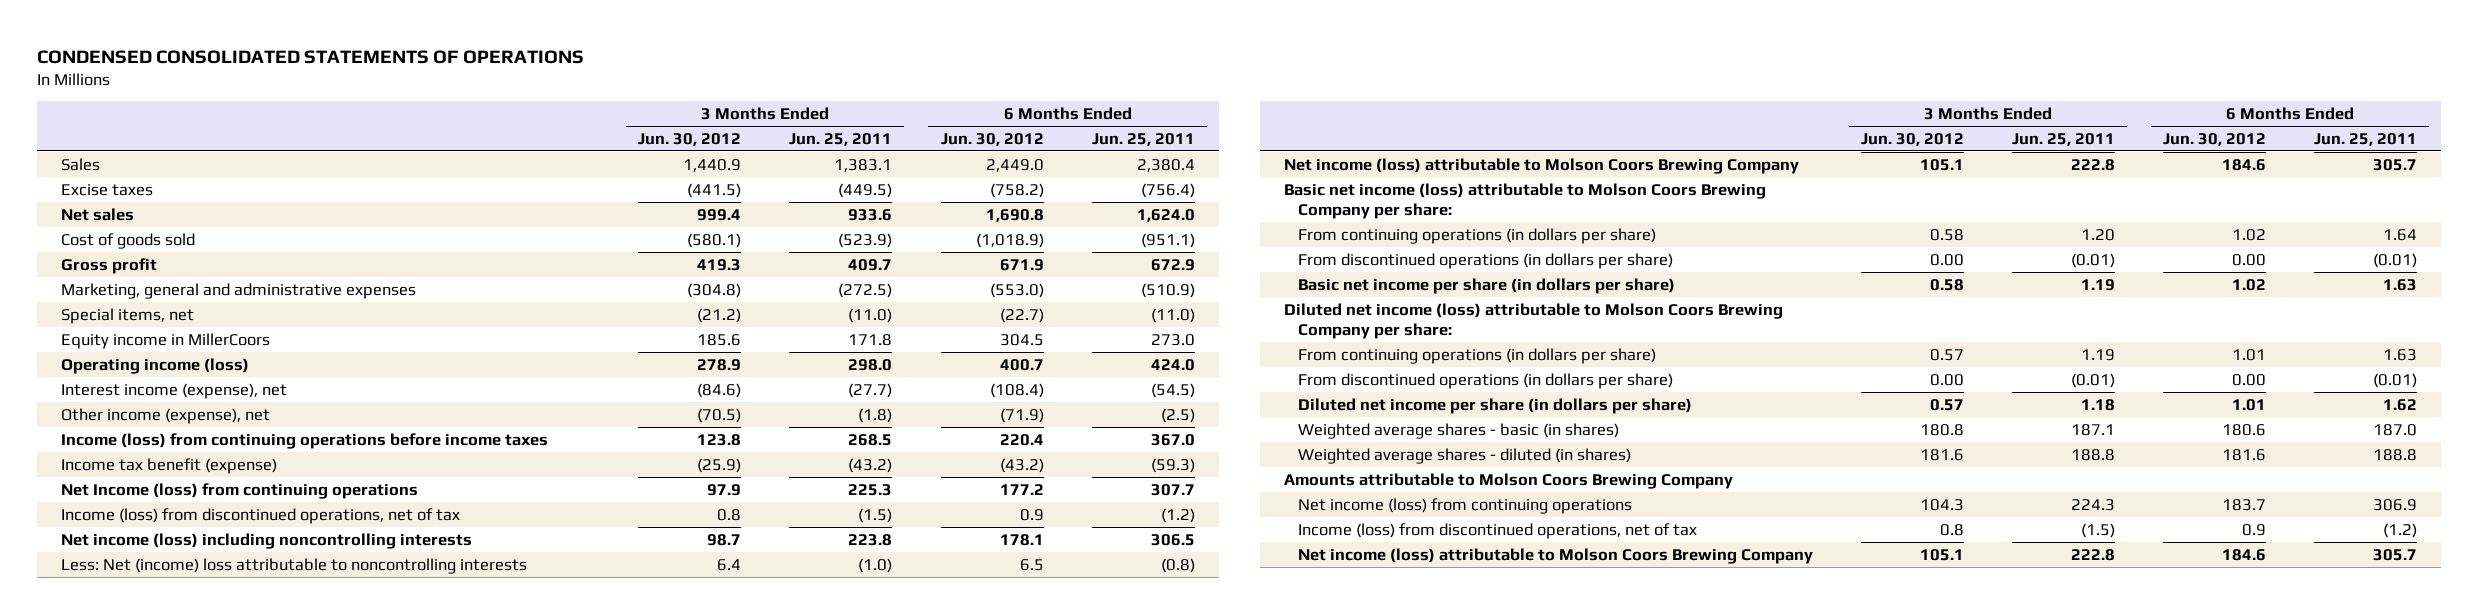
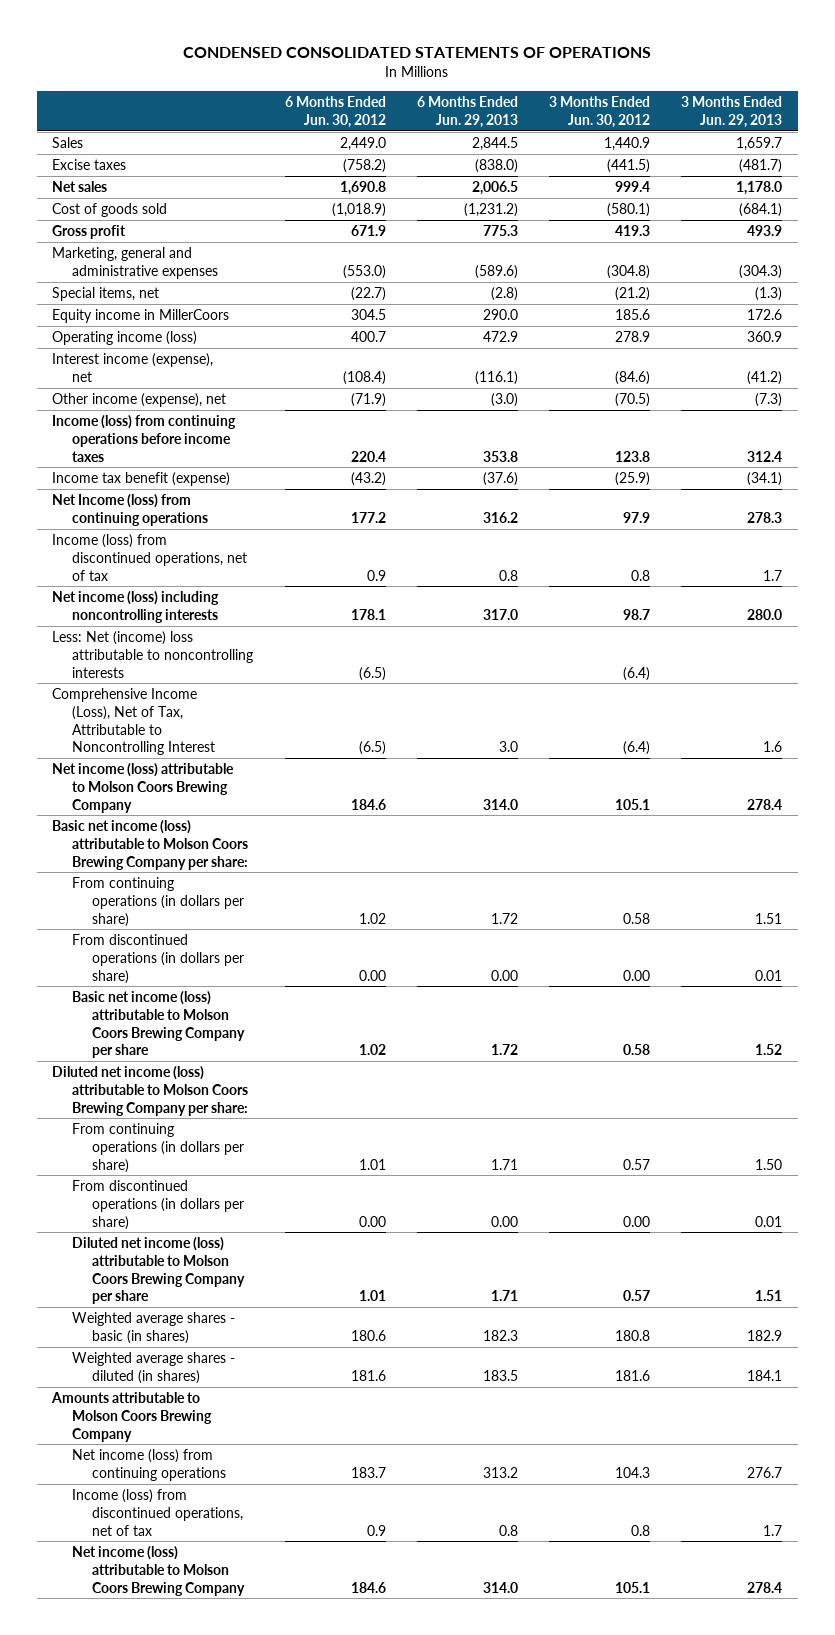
[789,132,893,146] Jun. 25, 2011 -> none
[1091,132,1195,146] Jun. 25, 2011 -> none
none -> [416,96,518,128] 6 Months Ended Jun. 29, 2013
none -> [681,96,783,128] 3 Months Ended Jun. 29, 2013
[717,558,742,571] 6.4 -> [623,666,651,681] (6.4)
[1019,558,1044,571] 6.5 -> [358,666,386,681] (6.5)
none -> [52,687,216,756] Comprehensive Income (Loss), Net of Tax, Attributable to Noncontrolling Interest
[1297,277,1675,294] Basic net income per share (in dollars per share) -> [72,990,246,1059] Basic net income (loss) attributable to Molson Coors Brewing Company per share
[1297,397,1692,414] Diluted net income per share (in dollars per share) -> [72,1236,246,1305] Diluted net income (loss) attributable to Molson Coors Brewing Company per share

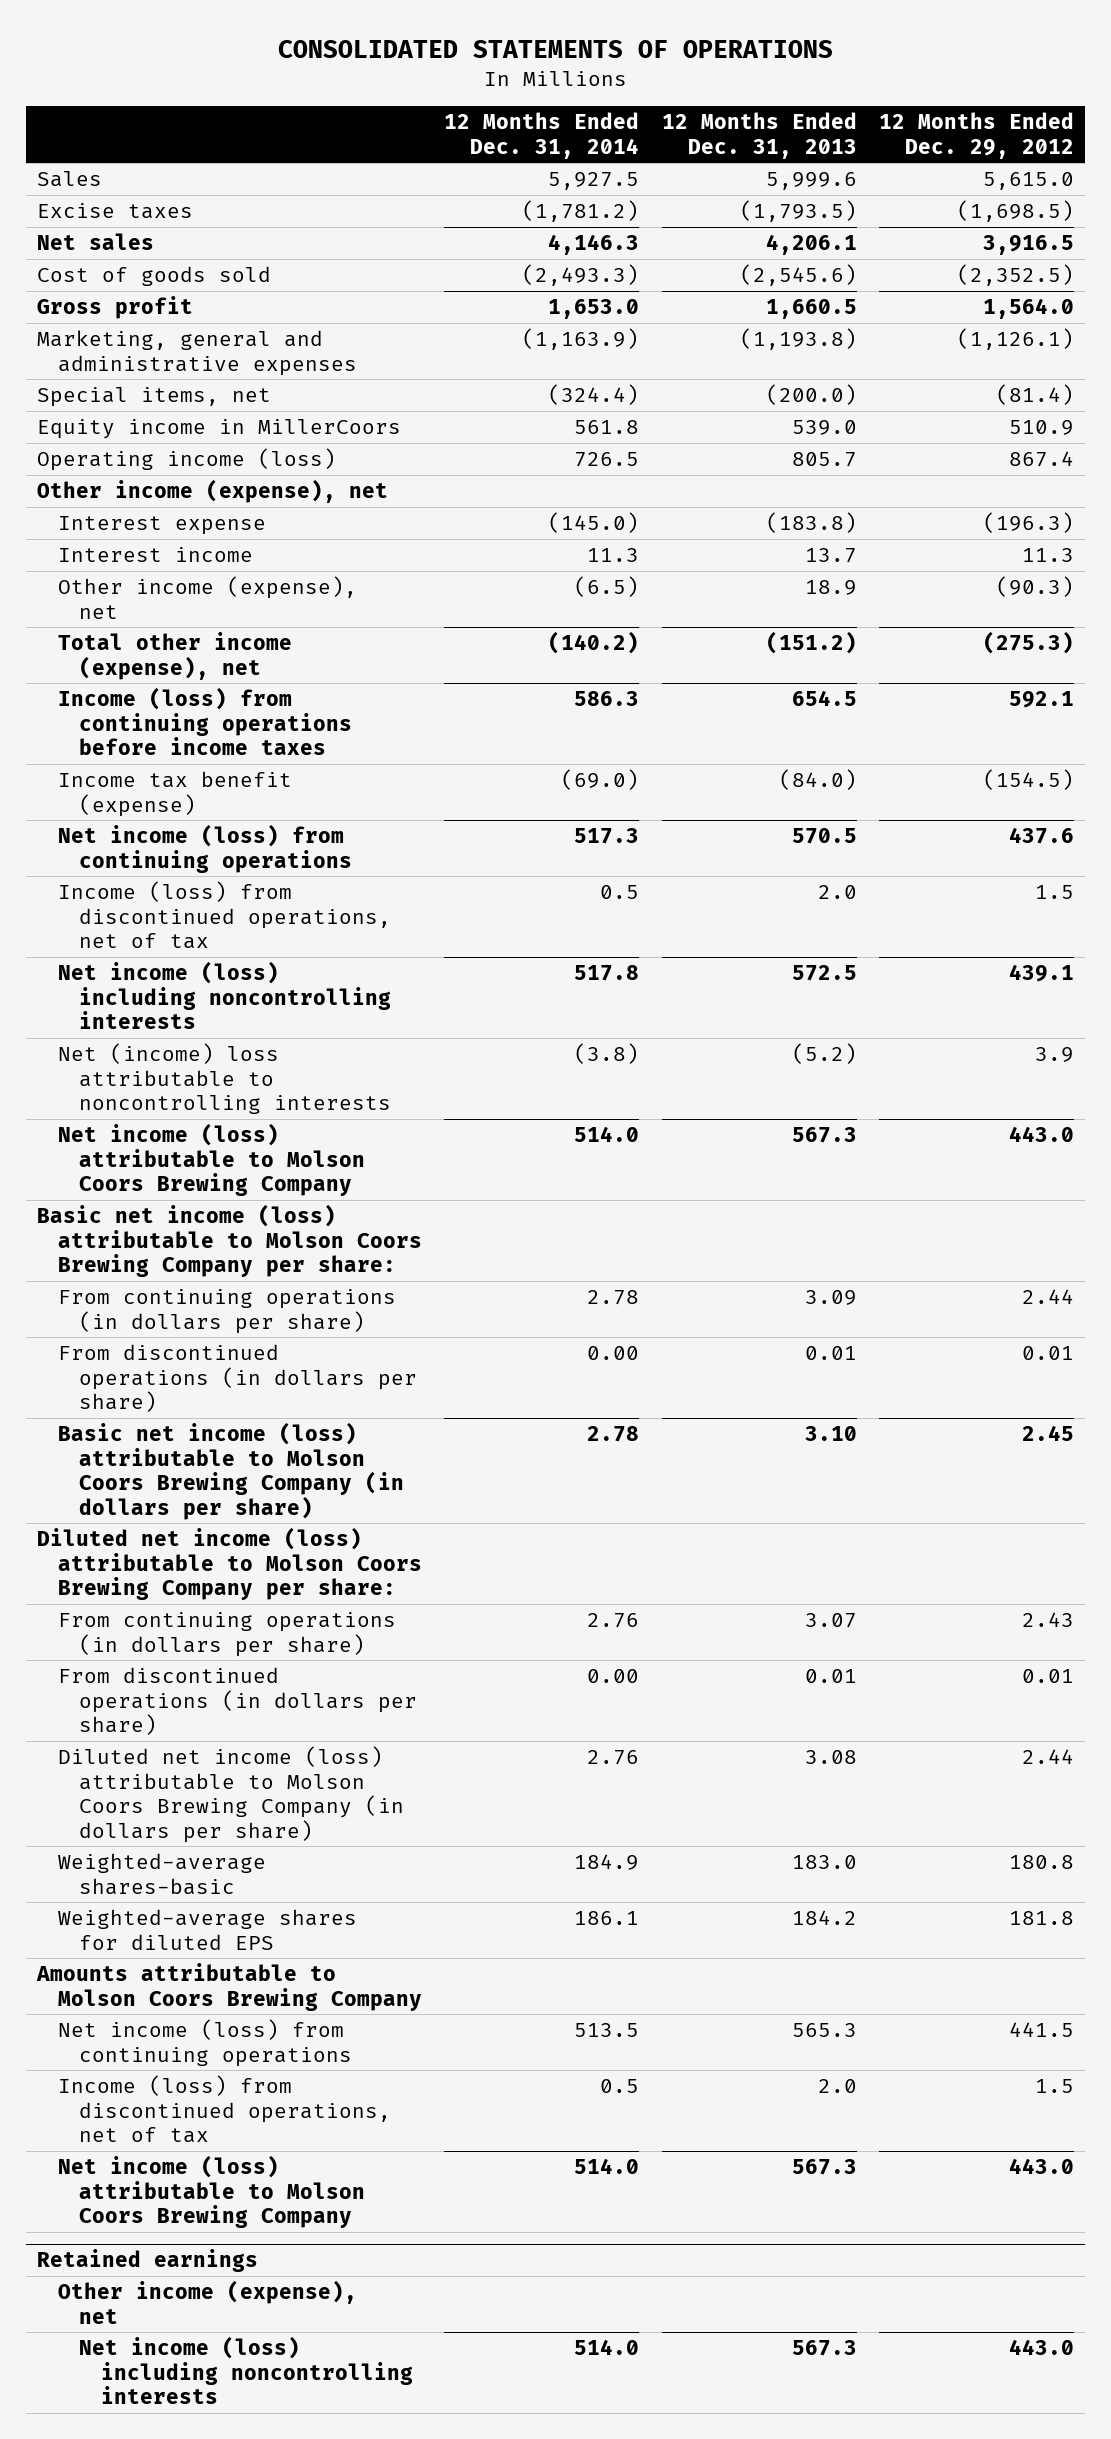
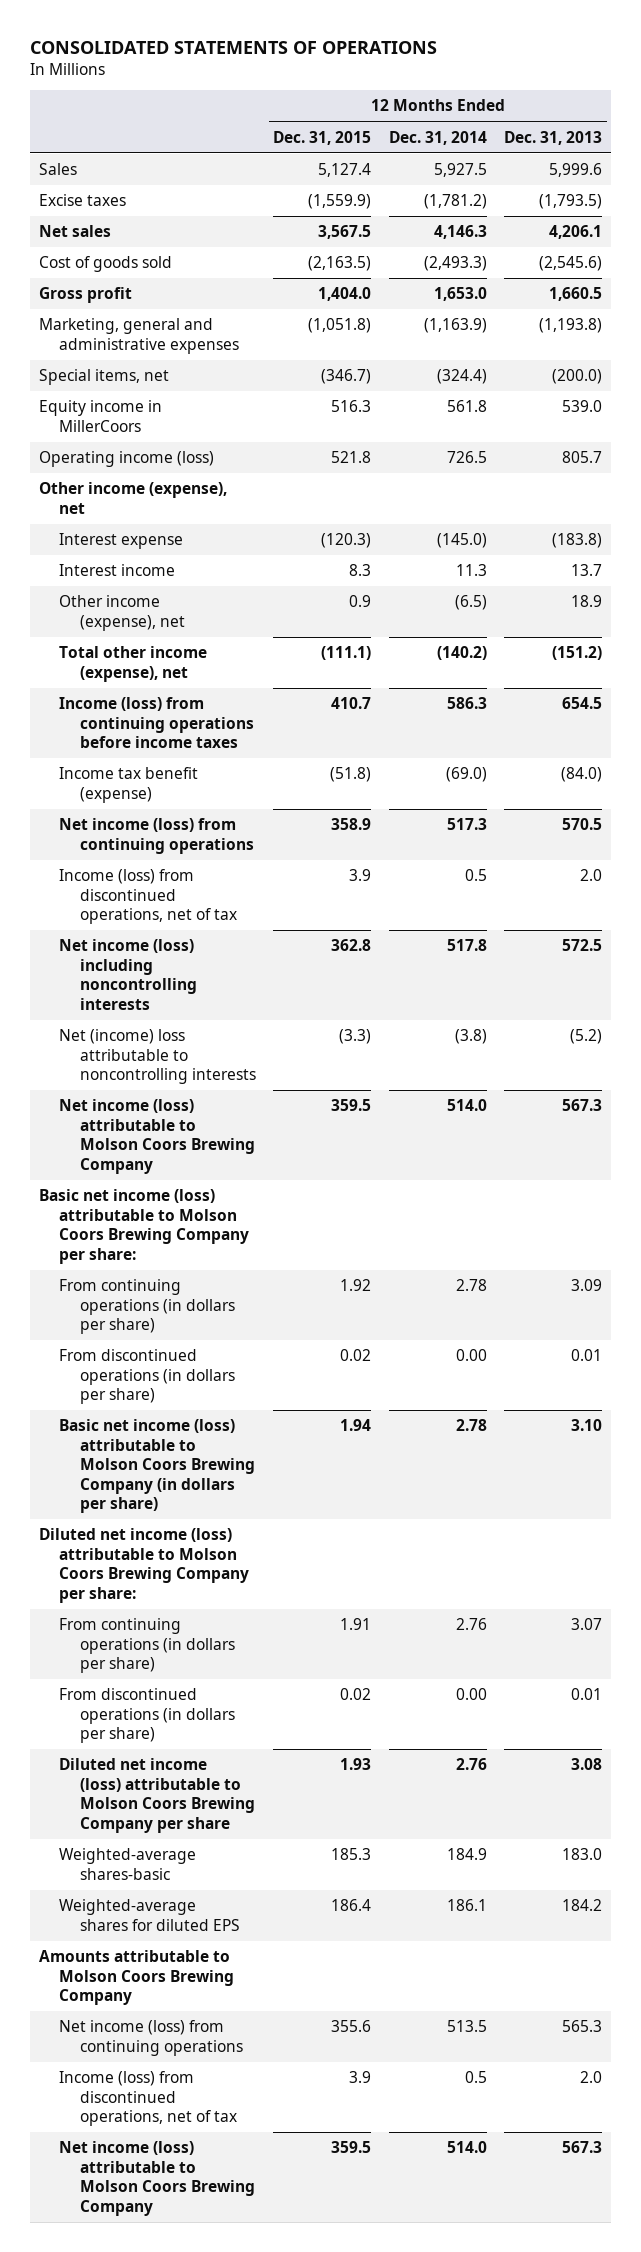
[879,112,1075,159] 12 Months Ended Dec. 29, 2012 -> none
none -> [273,130,372,145] Dec. 31, 2015
[58,1746,405,1843] Diluted net income (loss) attributable to Molson Coors Brewing Company (in dollars per share) -> [59,1758,256,1833] Diluted net income (loss) attributable to Molson Coors Brewing Company per share
[36,2249,258,2273] Retained earnings -> none
[58,2280,358,2324] Other income (expense), net -> none
[79,2336,413,2405] Net income (loss) including noncontrolling interests -> none

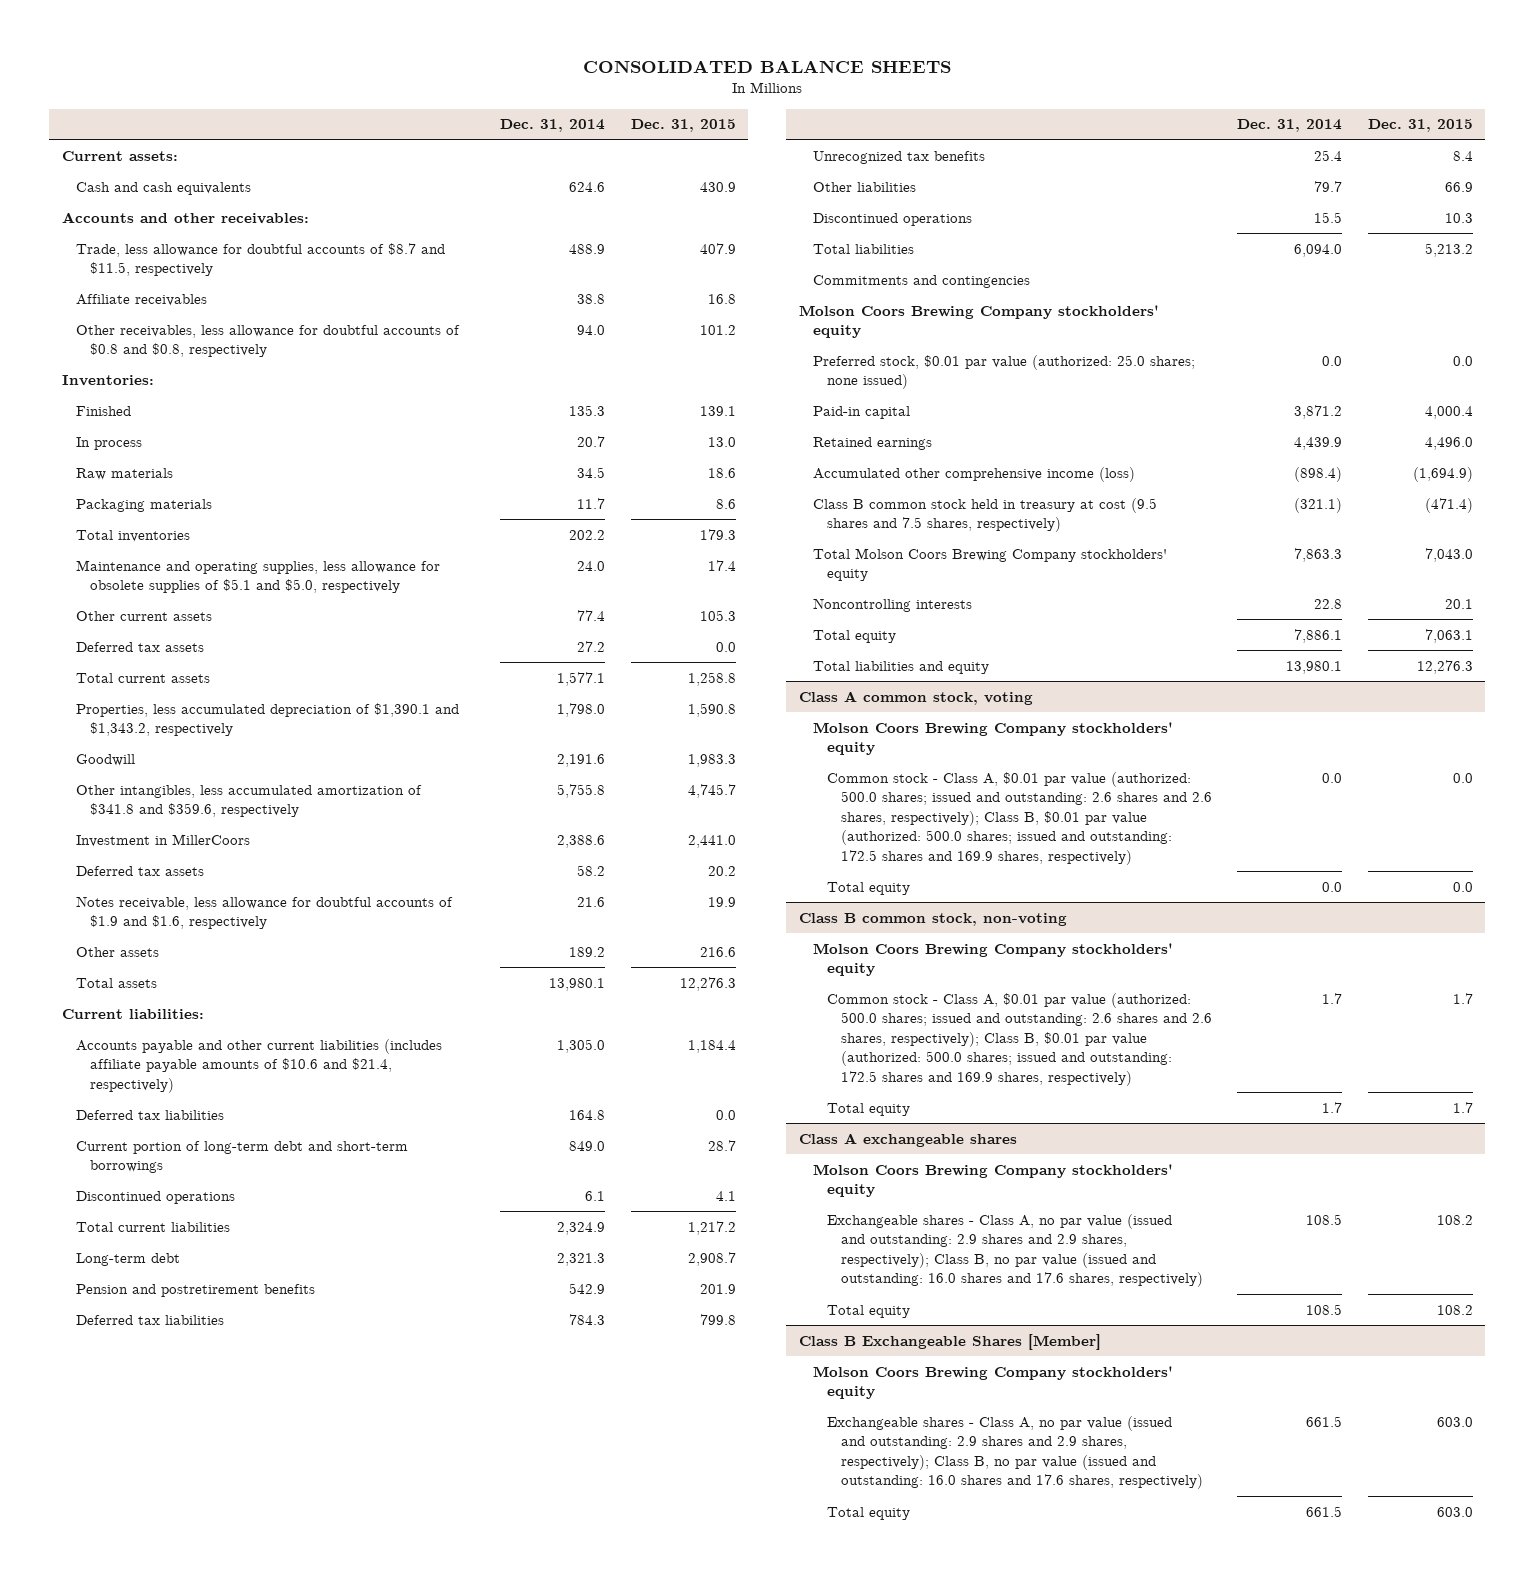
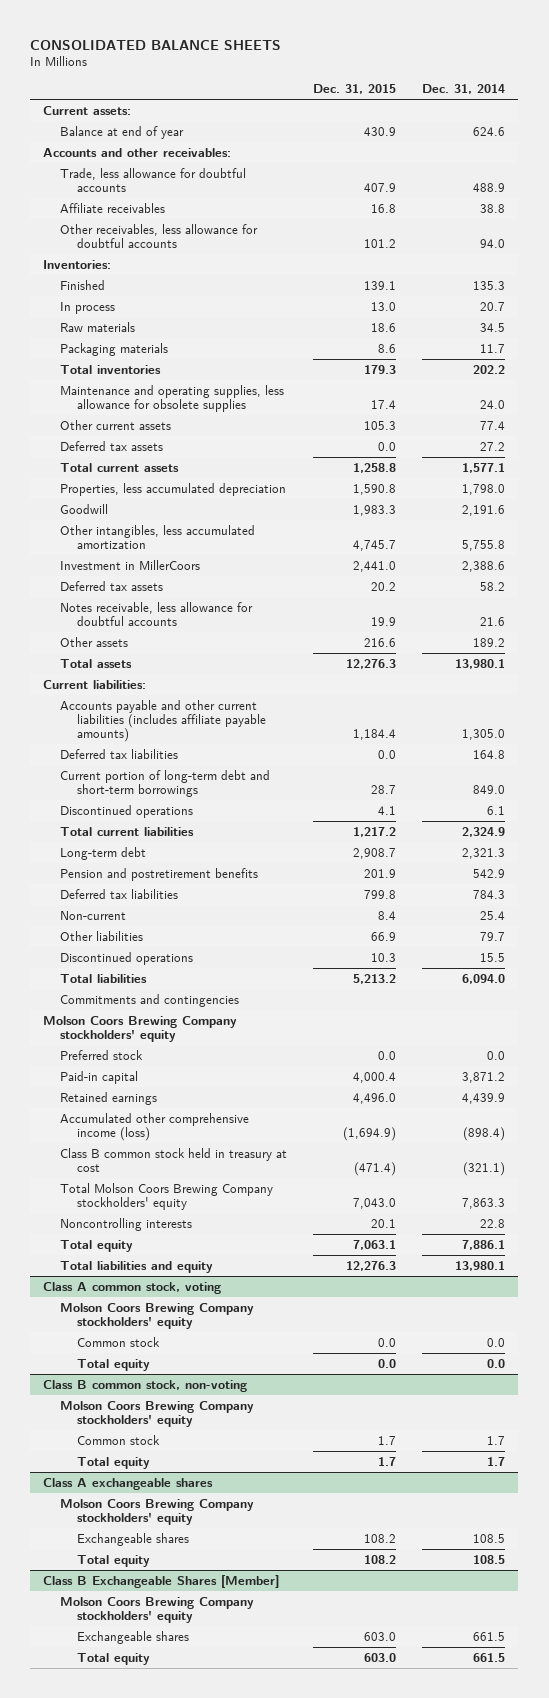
[75,181,251,195] Cash and cash equivalents -> [60,125,185,139] Balance at end of year
[75,242,445,277] Trade, less allowance for doubtful accounts of $8.7 and $11.5, respectively -> [60,167,247,192] Trade, less allowance for doubtful accounts
[75,324,460,358] Other receivables, less allowance for doubtful accounts of $0.8 and $0.8, respectively -> [60,223,259,248] Other receivables, less allowance for doubtful accounts
[75,559,440,594] Maintenance and operating supplies, less allowance for obsolete supplies of $5.1 and $5.0, respectively -> [60,384,285,412] Maintenance and operating supplies, less allowance for obsolete supplies
[75,702,459,737] Properties, less accumulated depreciation of $1,390.1 and $1,343.2, respectively -> [60,482,287,496] Properties, less accumulated depreciation
[75,784,422,818] Other intangibles, less accumulated amortization of $341.8 and $359.6, respectively -> [60,524,256,549] Other intangibles, less accumulated amortization
[75,895,453,930] Notes receivable, less allowance for doubtful accounts of $1.9 and $1.6, respectively -> [60,601,254,626] Notes receivable, less allowance for doubtful accounts
[75,1038,442,1093] Accounts payable and other current liabilities (includes affiliate payable amounts of $10.6 and $21.4, respectively) -> [60,699,267,742] Accounts payable and other current liabilities (includes affiliate payable amounts)
[812,150,985,164] Unrecognized tax benefits -> [60,910,127,920] Non-current
[812,354,1195,390] Preferred stock, $0.01 par value (authorized: 25.0 shares; none issued) -> [60,1049,144,1060] Preferred stock
[812,497,1157,533] Class B common stock held in treasury at cost (9.5 shares and 7.5 shares, respectively) -> [60,1147,288,1172] Class B common stock held in treasury at cost
[827,771,1213,866] Common stock - Class A, $0.01 par value (authorized: 500.0 shares; issued and outstanding: 2.6 shares and 2.6 shares, respectively); Class B, $0.01 par value (authorized: 500.0 shares; issued and outstanding: 172.5 shares and 169.9 shares, respectively) -> [77,1336,161,1347] Common stock
[827,992,1213,1087] Common stock - Class A, $0.01 par value (authorized: 500.0 shares; issued and outstanding: 2.6 shares and 2.6 shares, respectively); Class B, $0.01 par value (authorized: 500.0 shares; issued and outstanding: 172.5 shares and 169.9 shares, respectively) -> [77,1434,161,1445] Common stock
[827,1213,1204,1288] Exchangeable shares - Class A, no par value (issued and outstanding: 2.9 shares and 2.9 shares, respectively); Class B, no par value (issued and outstanding: 16.0 shares and 17.6 shares, respectively) -> [77,1532,190,1546] Exchangeable shares
[827,1415,1204,1490] Exchangeable shares - Class A, no par value (issued and outstanding: 2.9 shares and 2.9 shares, respectively); Class B, no par value (issued and outstanding: 16.0 shares and 17.6 shares, respectively) -> [77,1630,190,1644] Exchangeable shares

